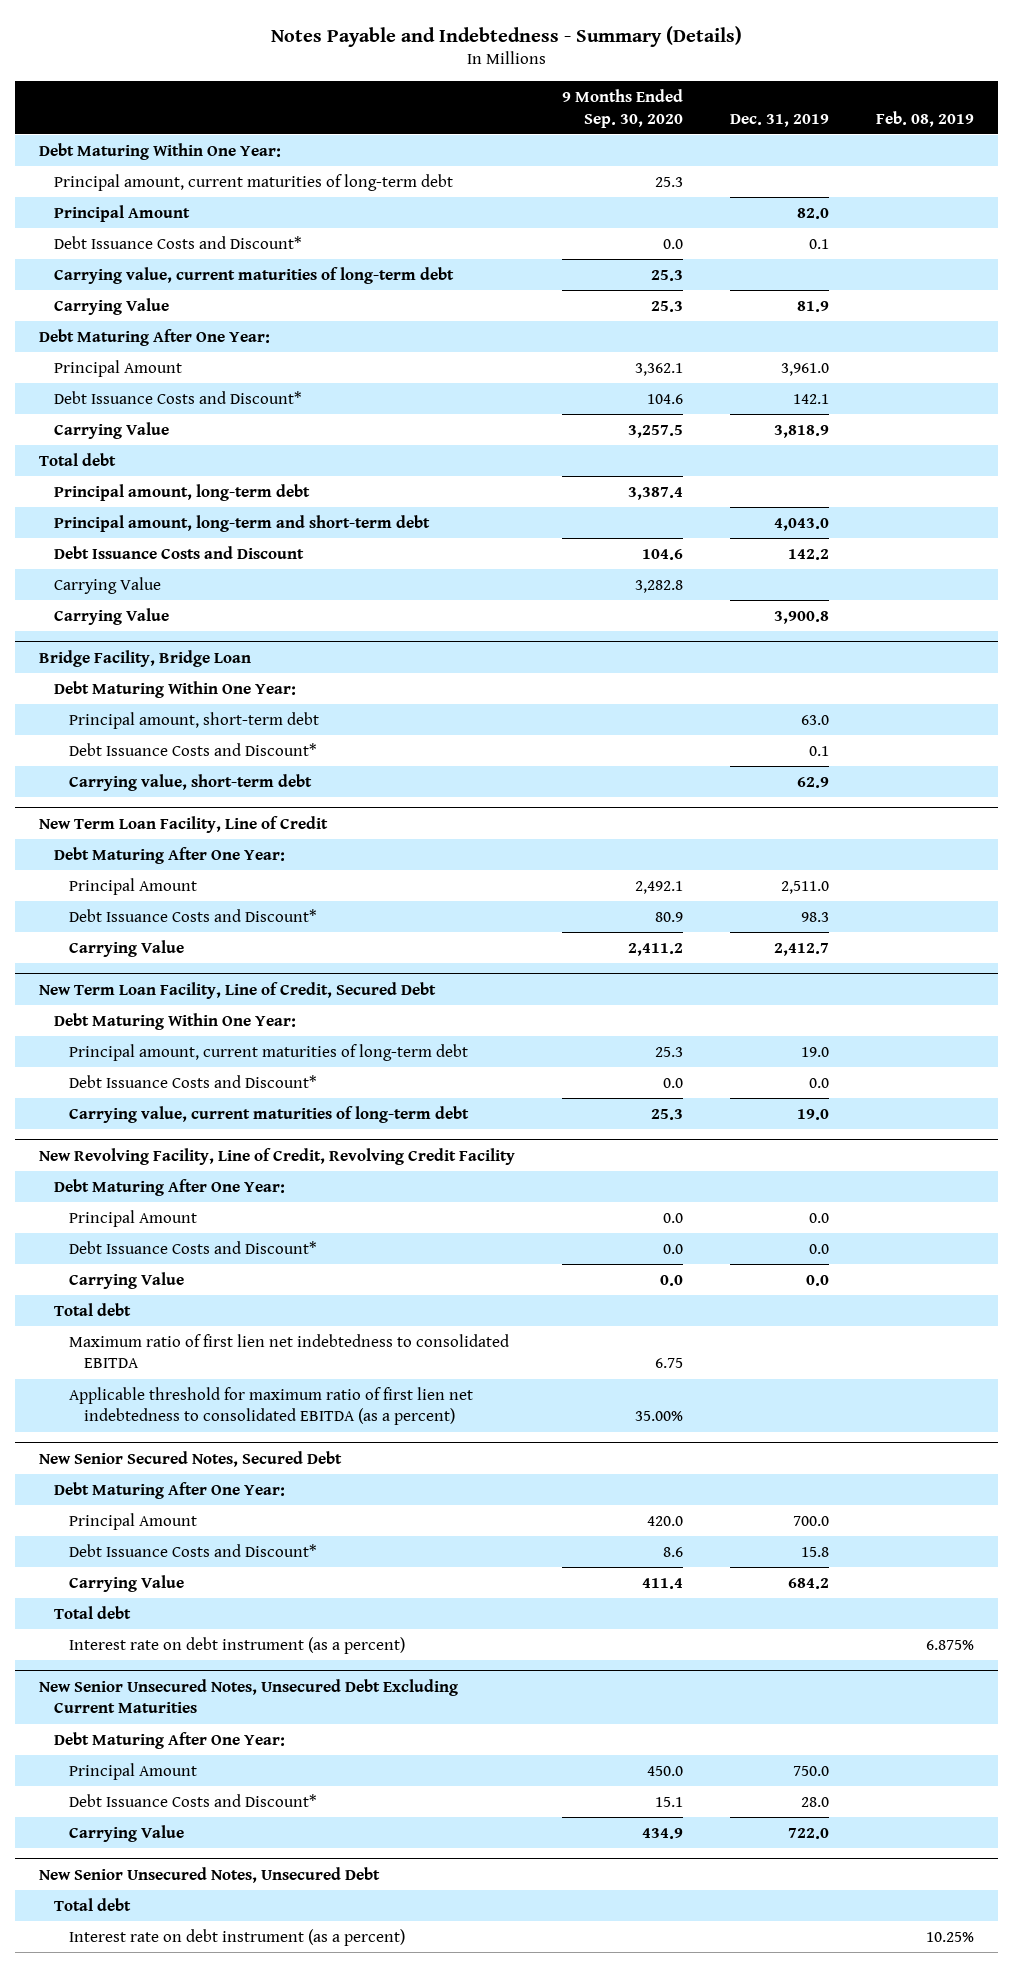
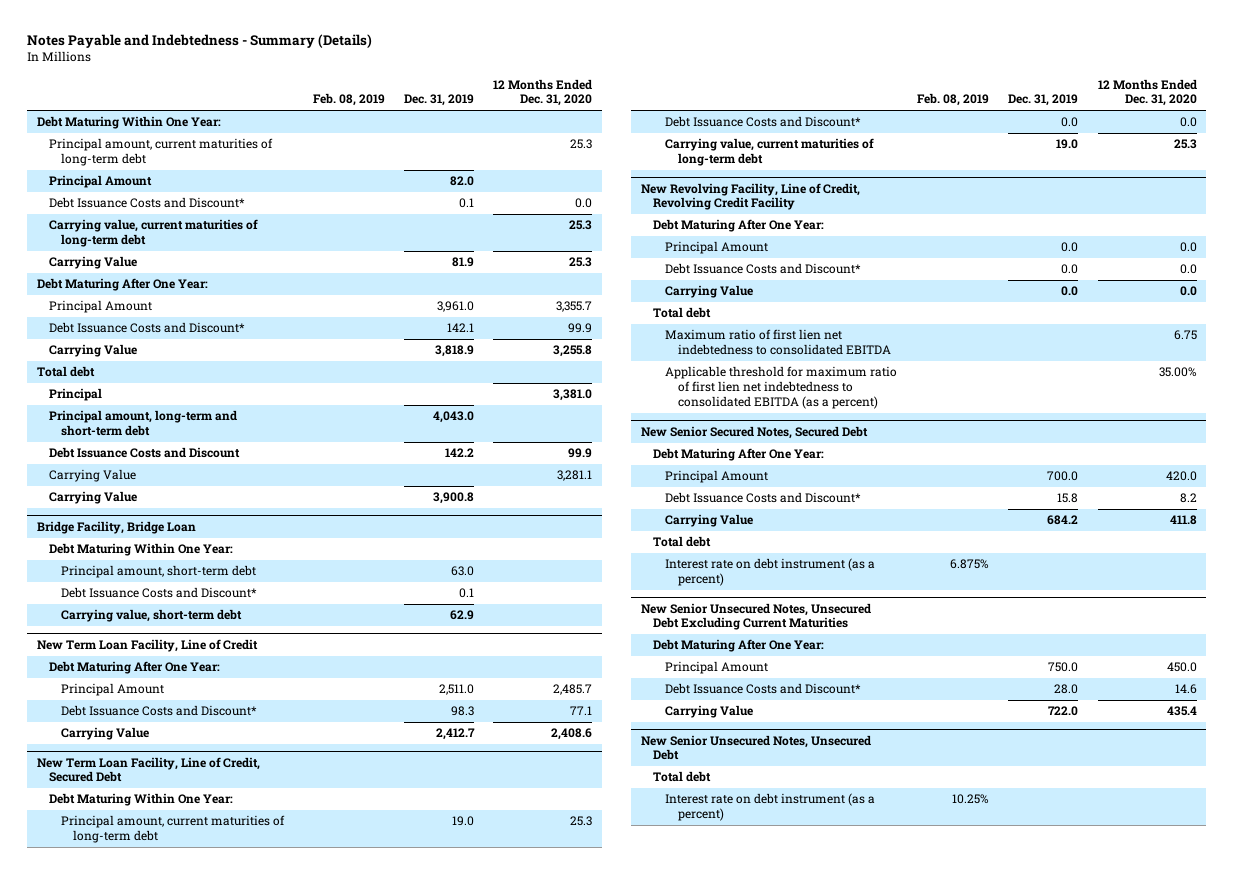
[562,88,684,128] 9 Months Ended Sep. 30, 2020 -> none
none -> [493,78,593,107] 12 Months Ended Dec. 31, 2020
[54,483,311,501] Principal amount, long-term debt -> [49,388,103,402] Principal

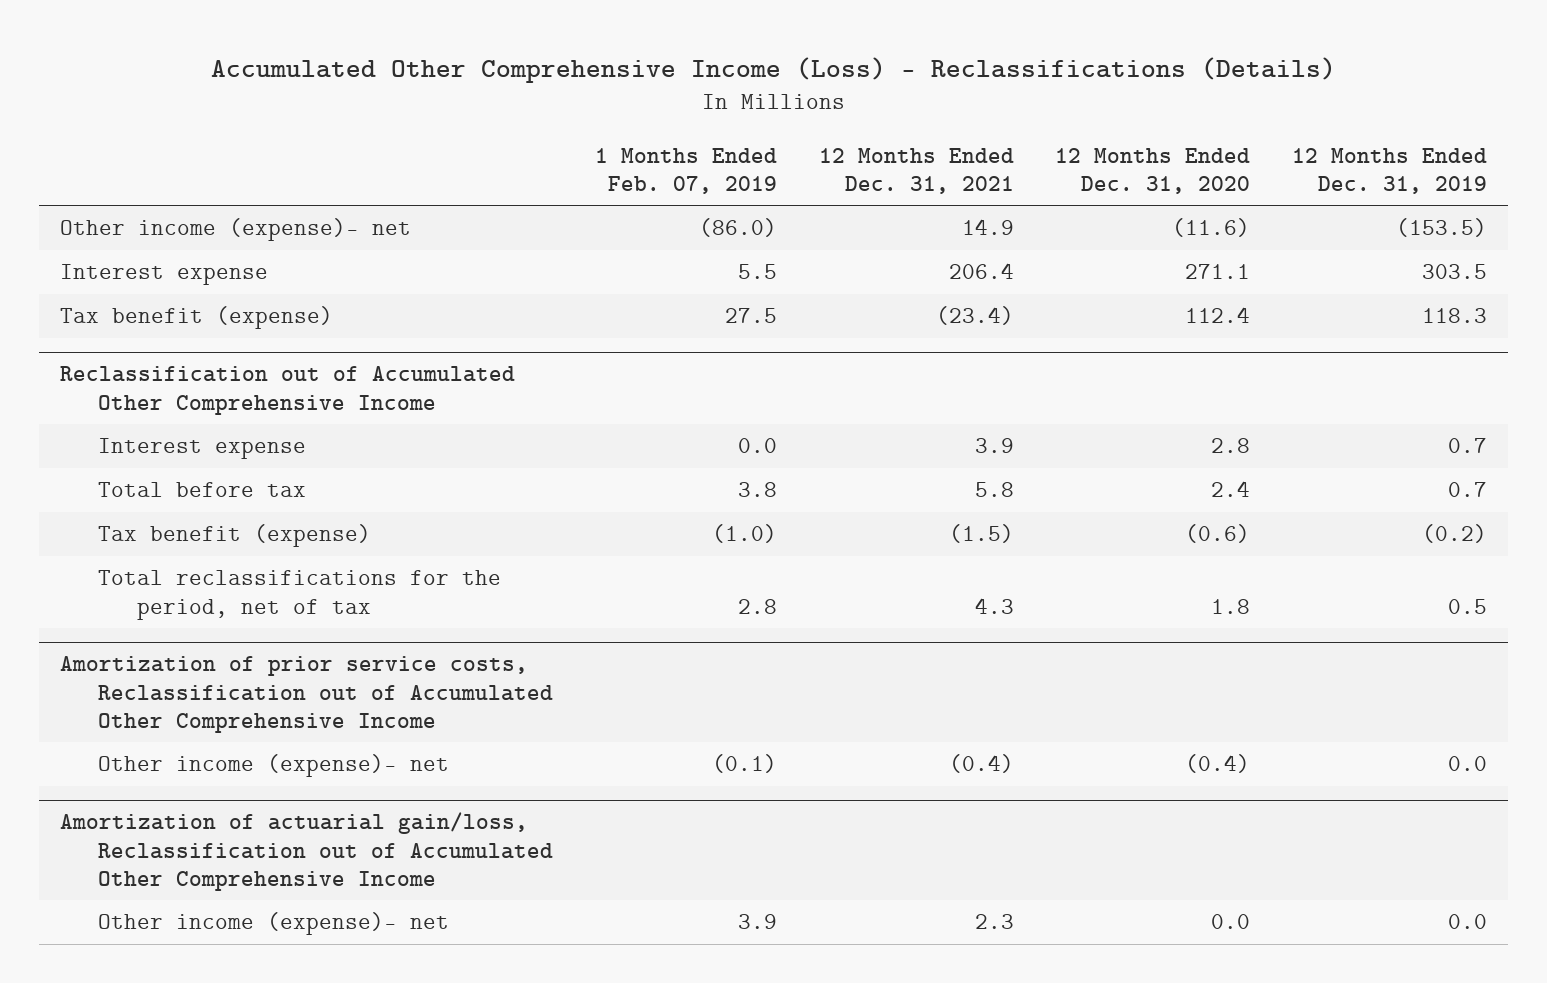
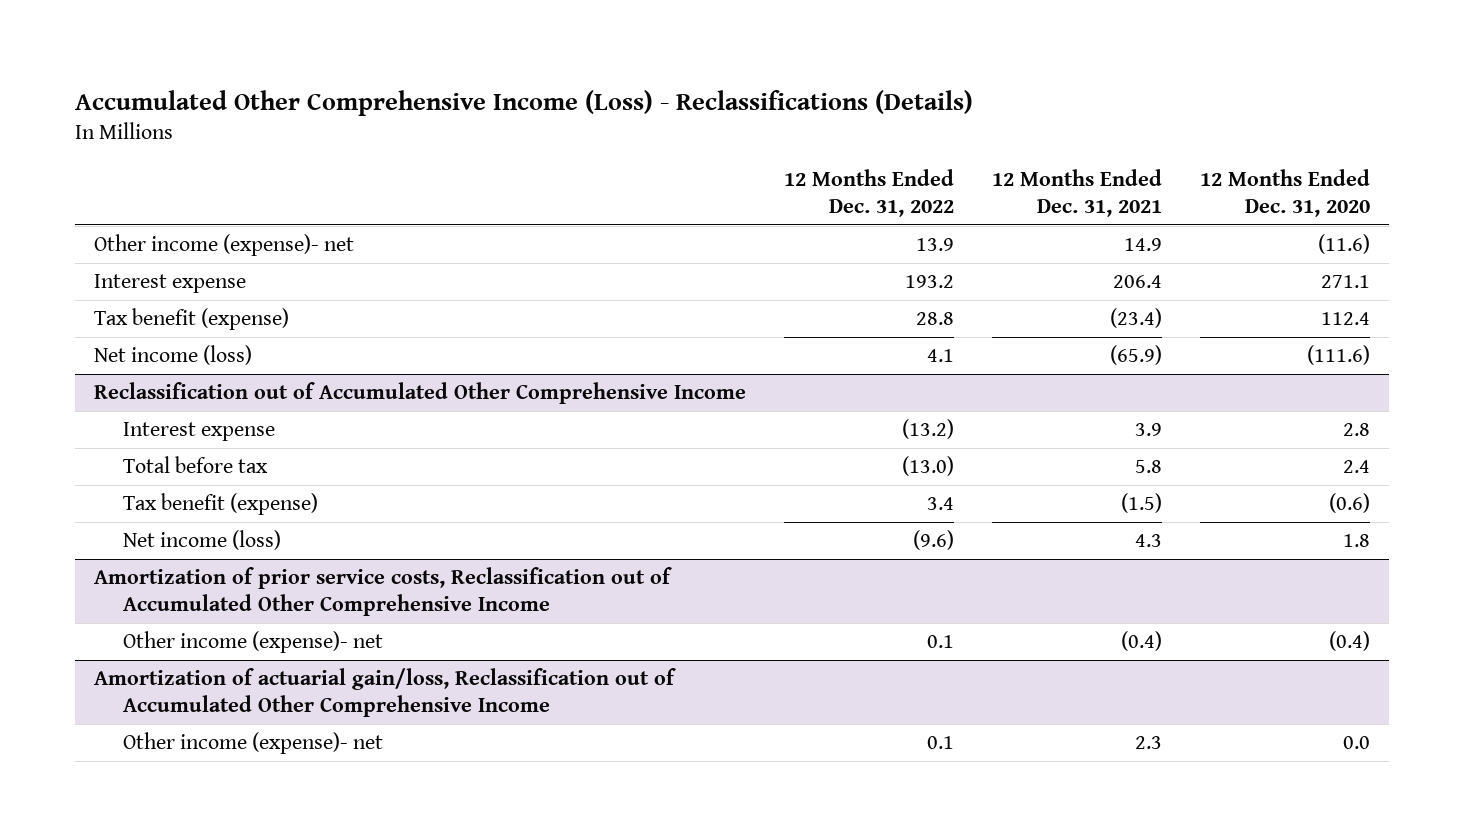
[595,147,778,194] 1 Months Ended Feb. 07, 2019 -> none
[1292,147,1488,194] 12 Months Ended Dec. 31, 2019 -> none
none -> [784,169,955,218] 12 Months Ended Dec. 31, 2022
none -> [94,345,253,366] Net income (loss)
[98,570,502,620] Total reclassifications for the period, net of tax -> [122,530,281,551] Net income (loss)

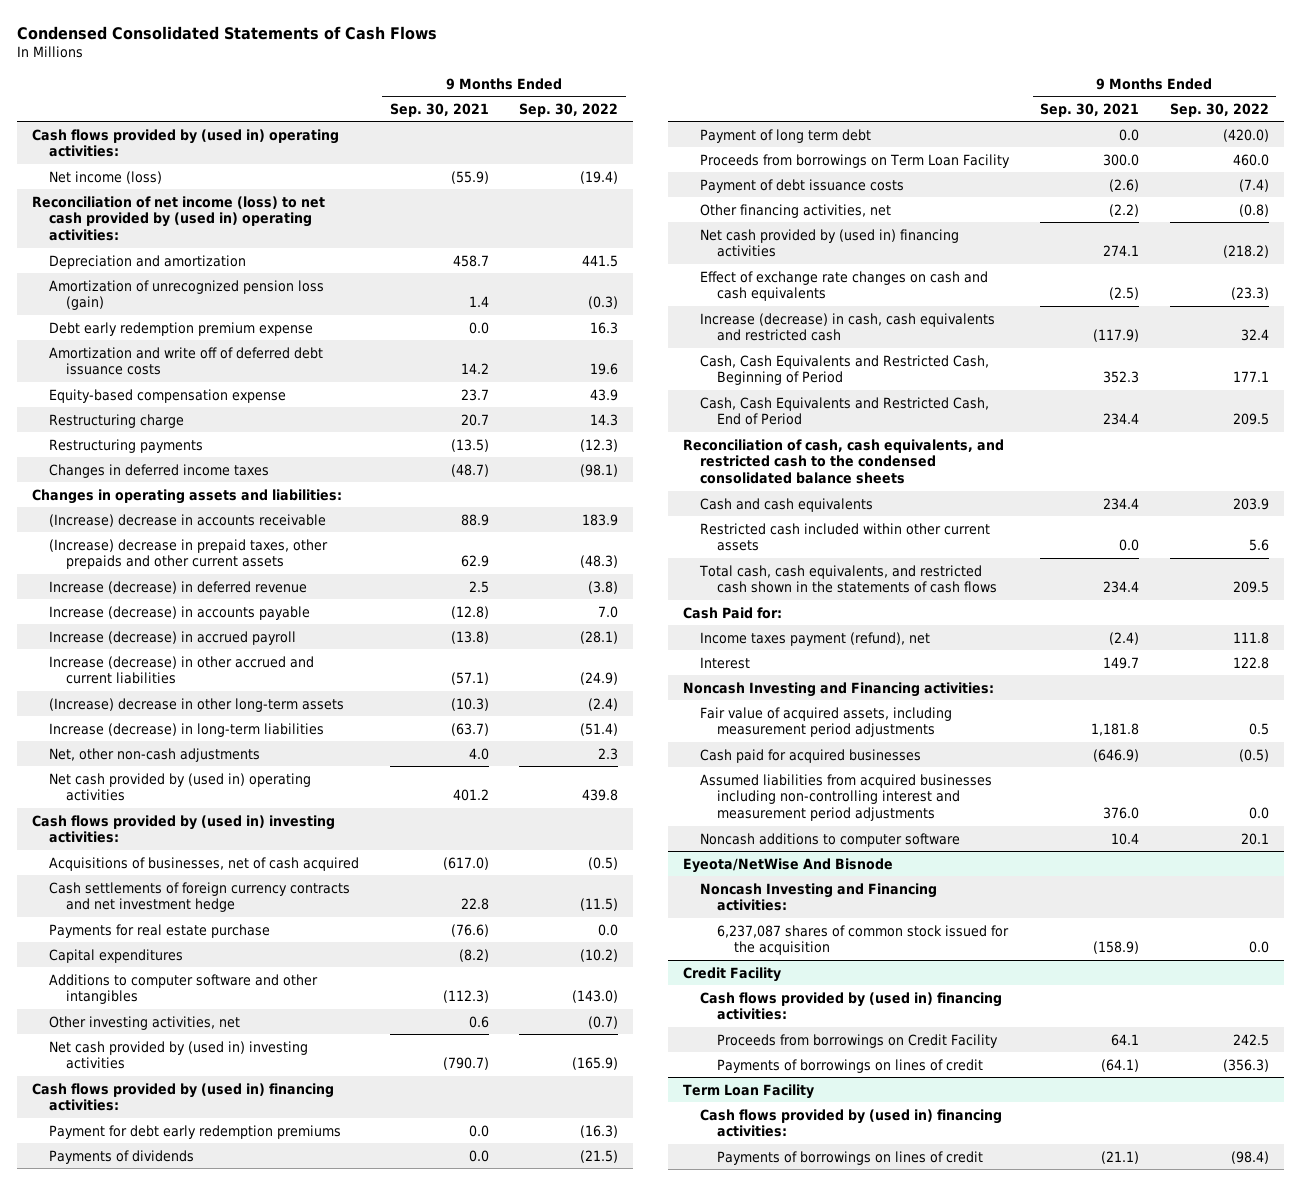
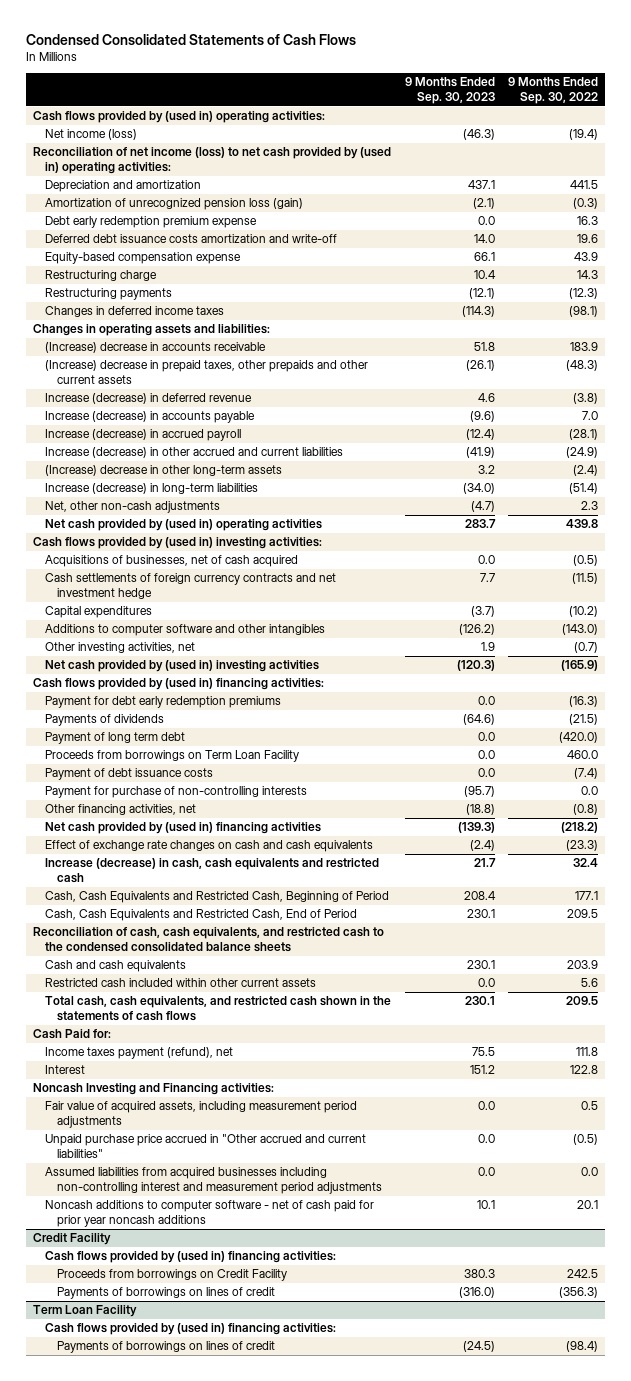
[389,102,489,117] Sep. 30, 2021 -> none
none -> [404,77,495,105] 9 Months Ended Sep. 30, 2023
[49,346,324,376] Amortization and write off of deferred debt issuance costs -> [45,234,338,244] Deferred debt issuance costs amortization and write-off
[49,923,271,938] Payments for real estate purchase -> none
none -> [45,786,308,799] Payment for purchase of non-controlling interests
[699,748,921,763] Cash paid for acquired businesses -> none
none -> [45,1134,367,1158] Unpaid purchase price accrued in "Other accrued and current liabilities"
[682,857,893,873] Eyeota/NetWise And Bisnode -> none
[699,882,937,912] Noncash Investing and Financing activities: -> none
[716,924,1009,956] 6,237,087 shares of common stock issued for the acquisition -> none
[699,832,960,847] Noncash additions to computer software -> [45,1200,375,1227] Noncash additions to computer software - net of cash paid for prior year noncash additions

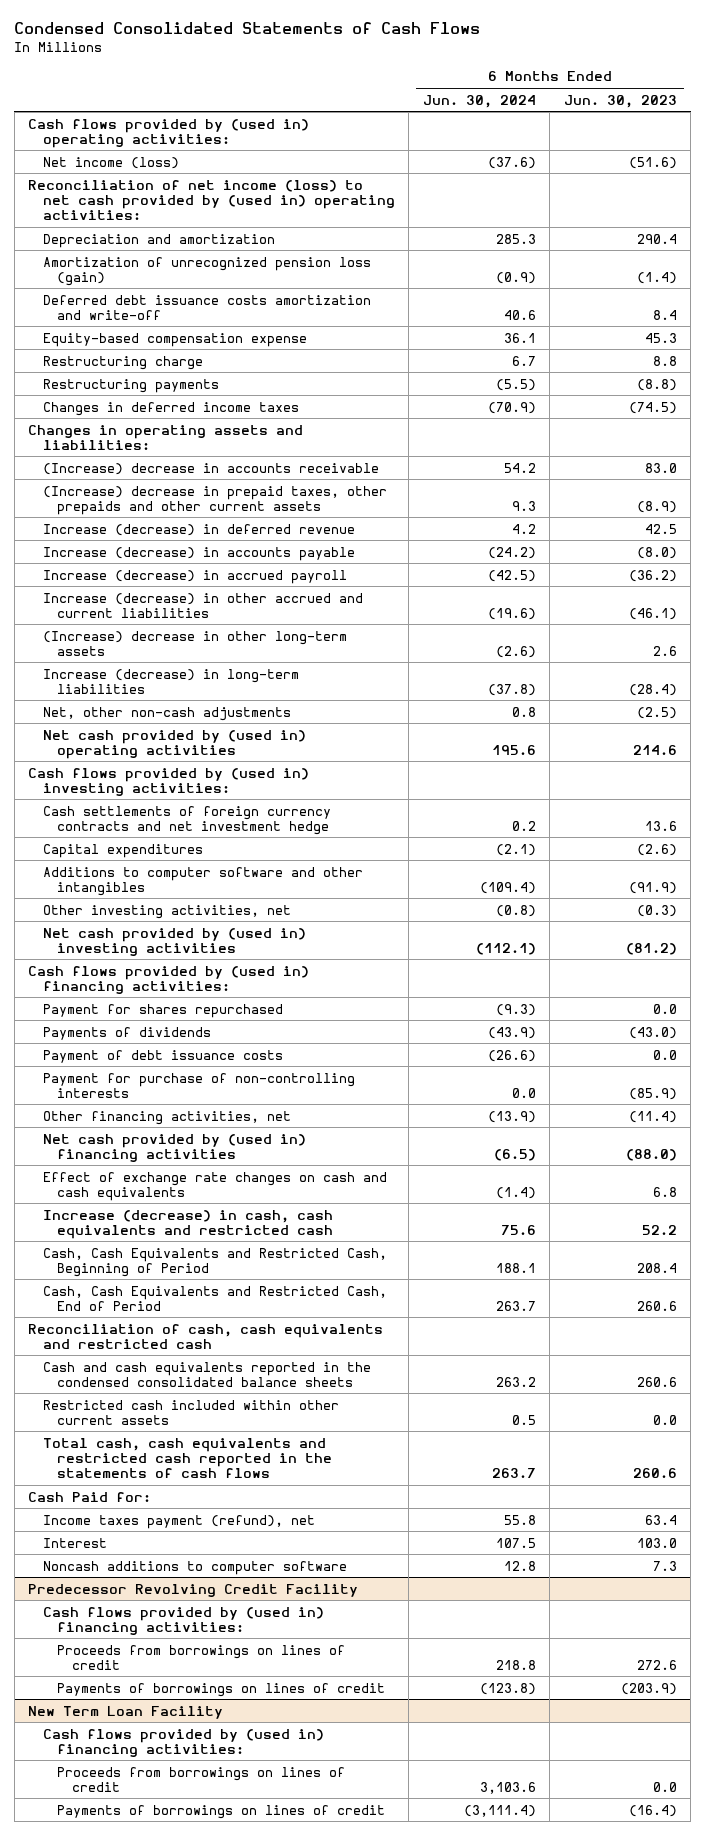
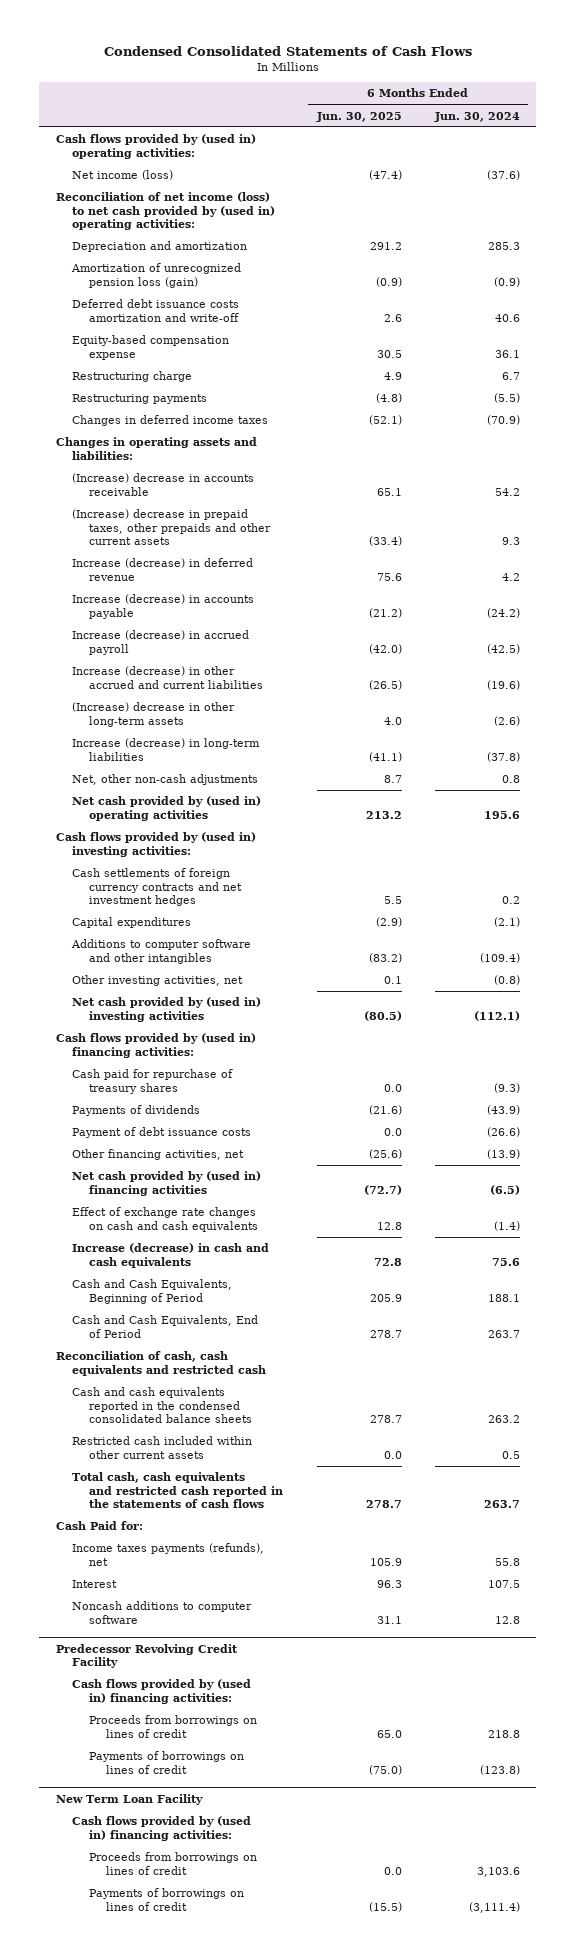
[563,94,677,108] Jun. 30, 2023 -> none
none -> [315,111,402,122] Jun. 30, 2025
[42,805,331,835] Cash settlements of foreign currency contracts and net investment hedge -> [72,868,243,907] Cash settlements of foreign currency contracts and net investment hedges
[42,1003,283,1018] Payment for shares repurchased -> [72,1069,234,1094] Cash paid for repurchase of treasury shares
[42,1072,355,1098] Payment for purchase of non-controlling interests -> none
[42,1209,334,1239] Increase (decrease) in cash, cash equivalents and restricted cash -> [72,1243,270,1268] Increase (decrease) in cash and cash equivalents
[42,1247,387,1277] Cash, Cash Equivalents and Restricted Cash, Beginning of Period -> [72,1279,233,1304] Cash and Cash Equivalents, Beginning of Period
[42,1285,387,1311] Cash, Cash Equivalents and Restricted Cash, End of Period -> [72,1315,259,1338] Cash and Cash Equivalents, End of Period
[42,1514,315,1529] Income taxes payment (refund), net -> [72,1543,265,1566] Income taxes payments (refunds), net

